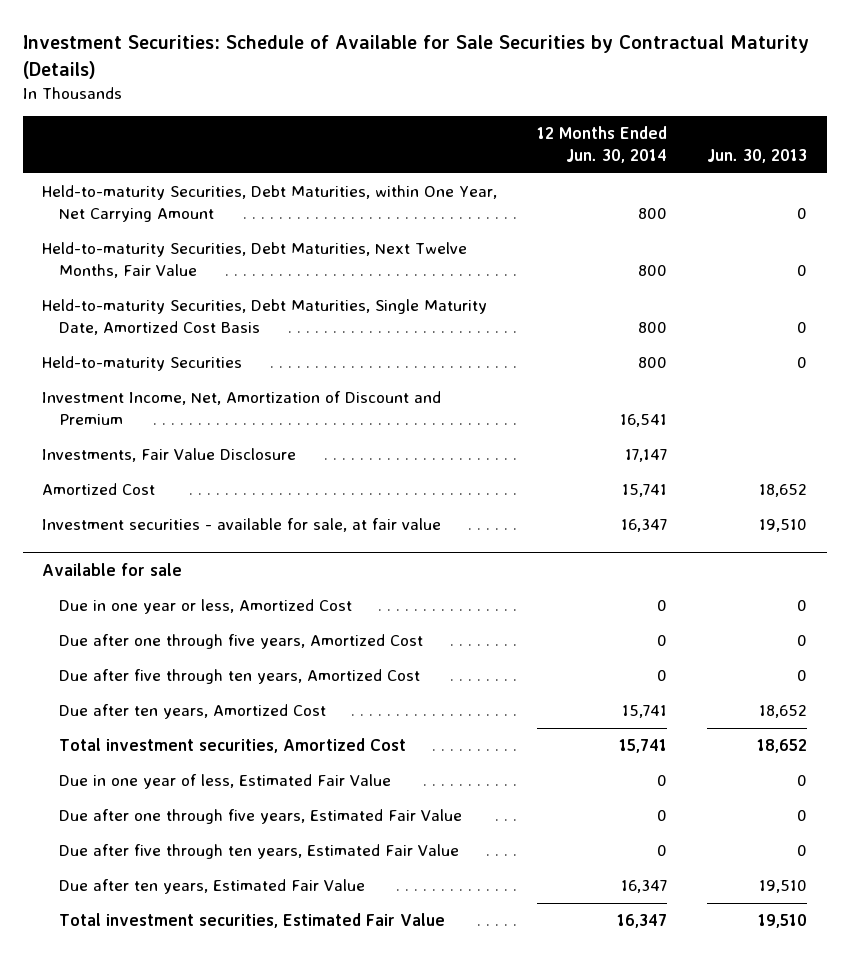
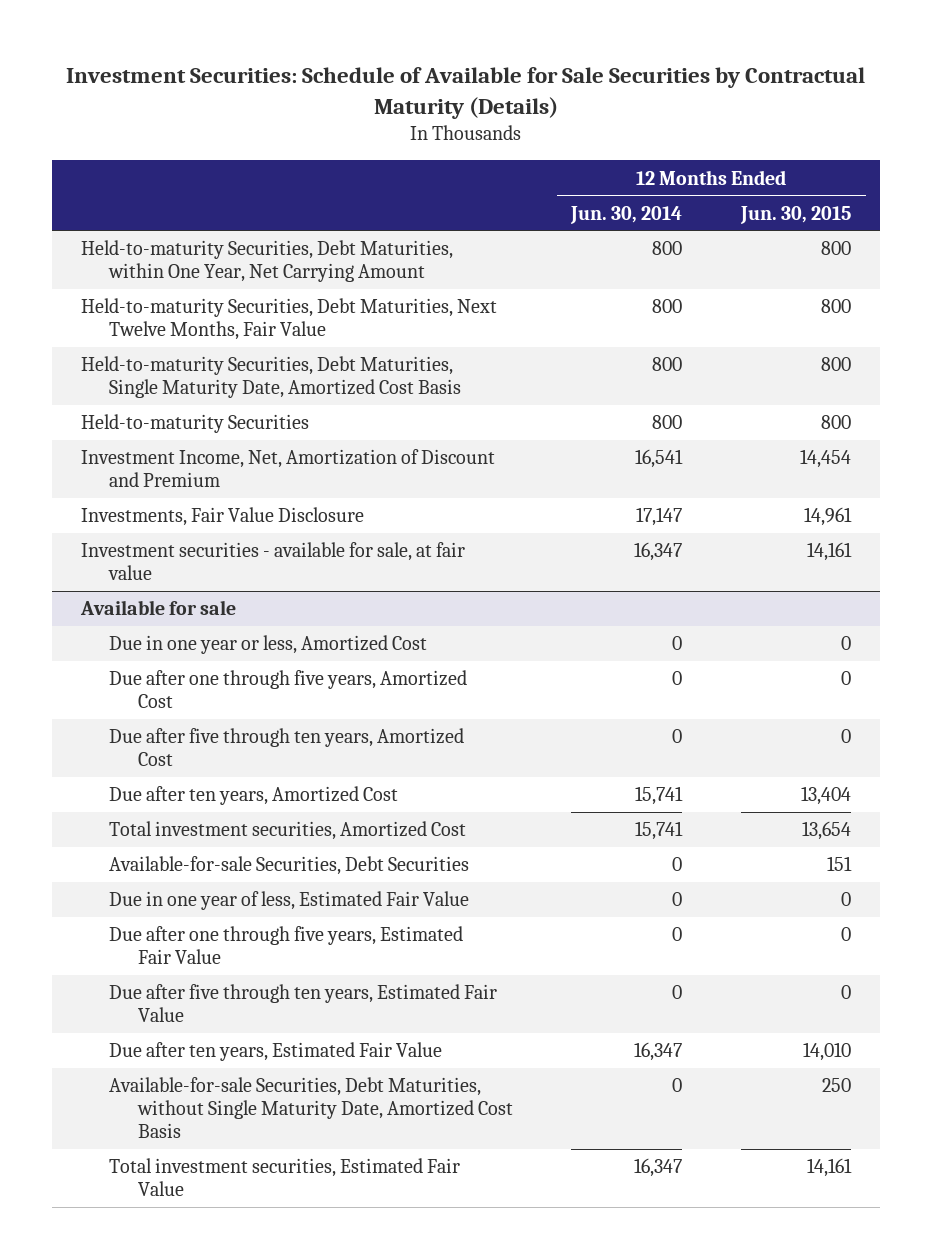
[707,148,808,163] Jun. 30, 2013 -> none
none -> [739,205,851,224] Jun. 30, 2015
[42,483,156,496] Amortized Cost -> none
none -> [109,856,470,876] Available-for-sale Securities, Debt Securities
none -> [109,1077,513,1139] Available-for-sale Securities, Debt Maturities, without Single Maturity Date, Amortized Cost Basis

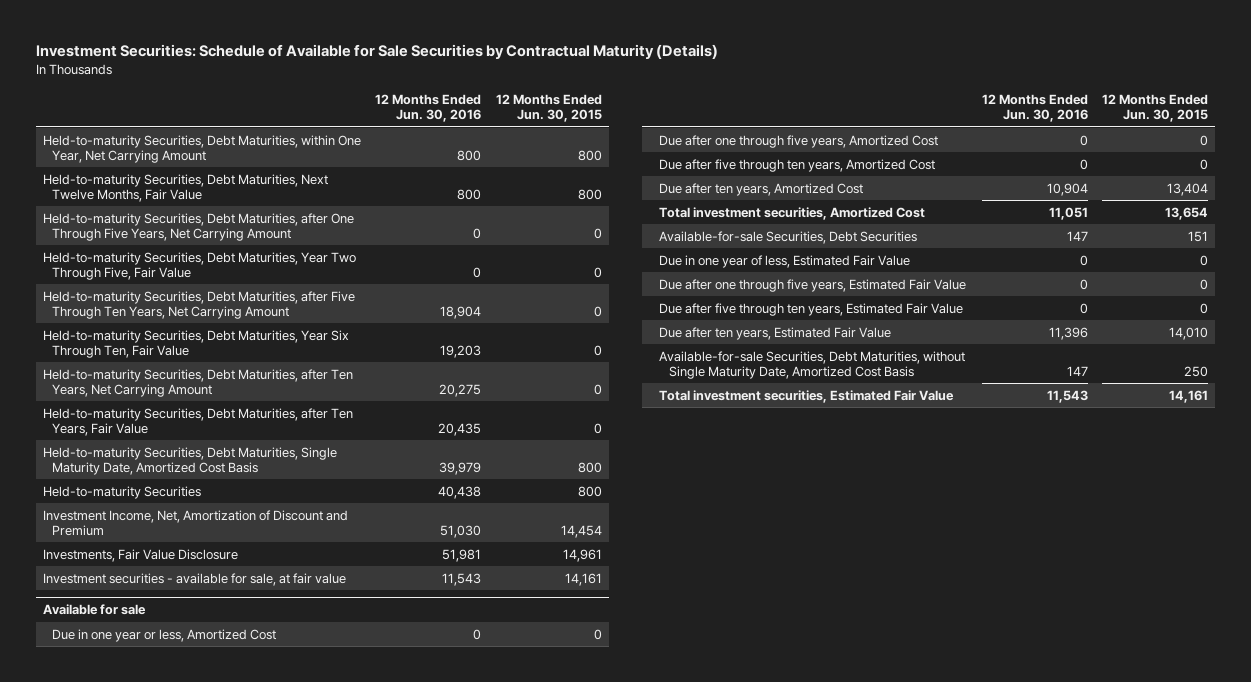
[570,205,683,224] Jun. 30, 2014 -> none
none -> [375,93,482,123] 12 Months Ended Jun. 30, 2016
none -> [42,212,354,242] Held-to-maturity Securities, Debt Maturities, after One Through Five Years, Net Carrying Amount
none -> [42,251,356,281] Held-to-maturity Securities, Debt Maturities, Year Two Through Five, Fair Value
none -> [42,290,355,320] Held-to-maturity Securities, Debt Maturities, after Five Through Ten Years, Net Carrying Amount
none -> [42,329,349,359] Held-to-maturity Securities, Debt Maturities, Year Six Through Ten, Fair Value
none -> [42,368,353,398] Held-to-maturity Securities, Debt Maturities, after Ten Years, Net Carrying Amount
none -> [42,407,353,437] Held-to-maturity Securities, Debt Maturities, after Ten Years, Fair Value

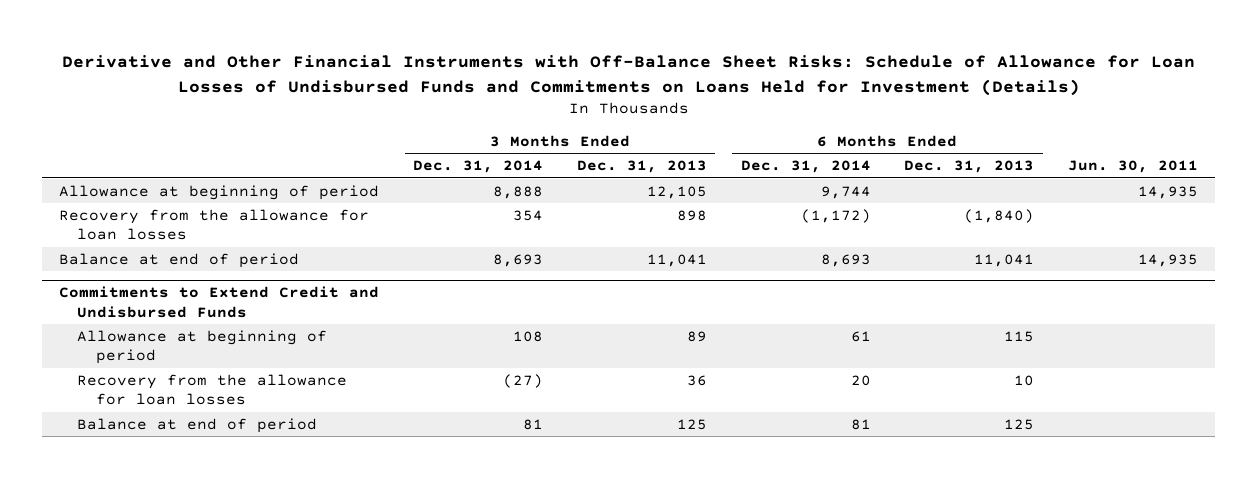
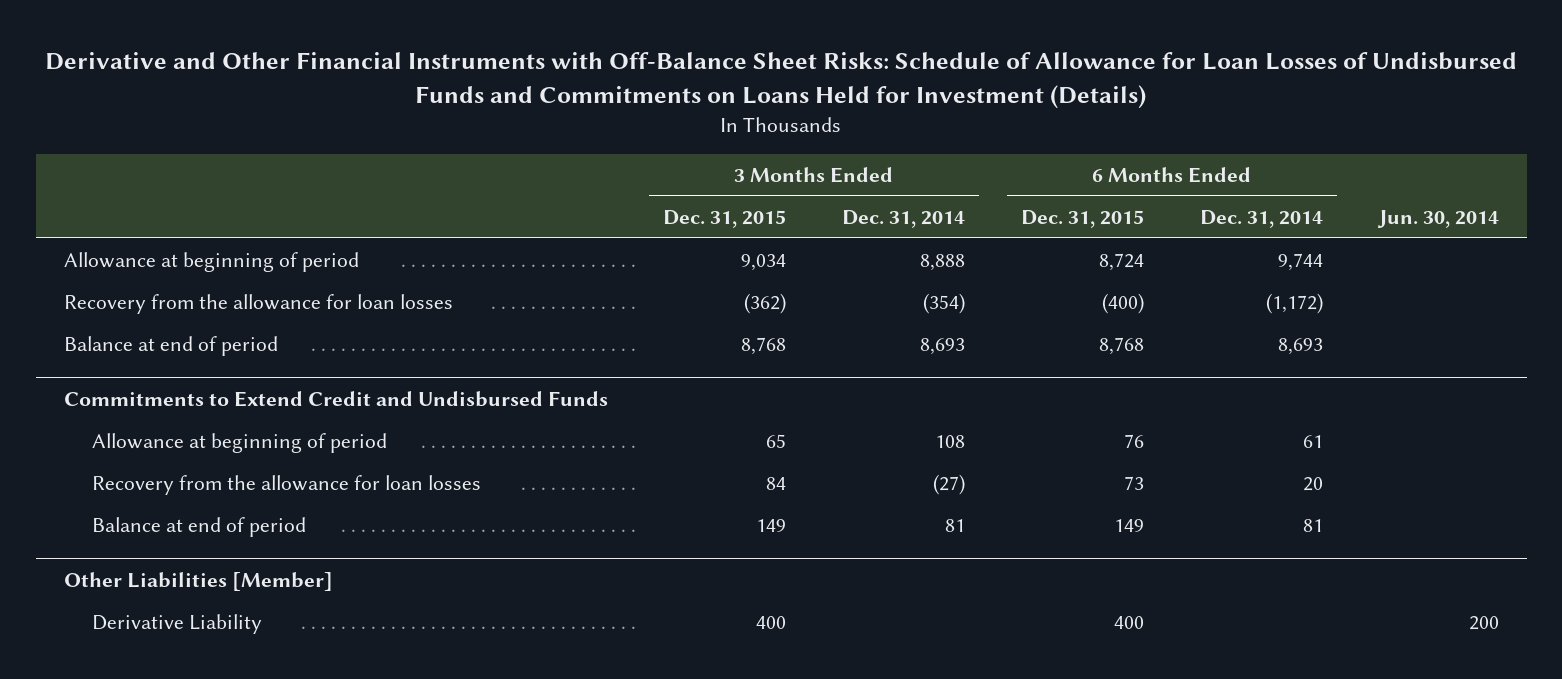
[576,160,707,174] Dec. 31, 2013 -> none
[904,160,1035,174] Dec. 31, 2013 -> none
[1068,160,1199,174] Jun. 30, 2011 -> none
none -> [663,209,787,228] Dec. 31, 2015
none -> [1021,209,1145,228] Dec. 31, 2015
none -> [1376,209,1499,228] Jun. 30, 2014
[513,209,544,221] 354 -> [923,293,966,315] (354)
none -> [63,571,333,591] Other Liabilities [Member]
none -> [92,614,263,635] Derivative Liability

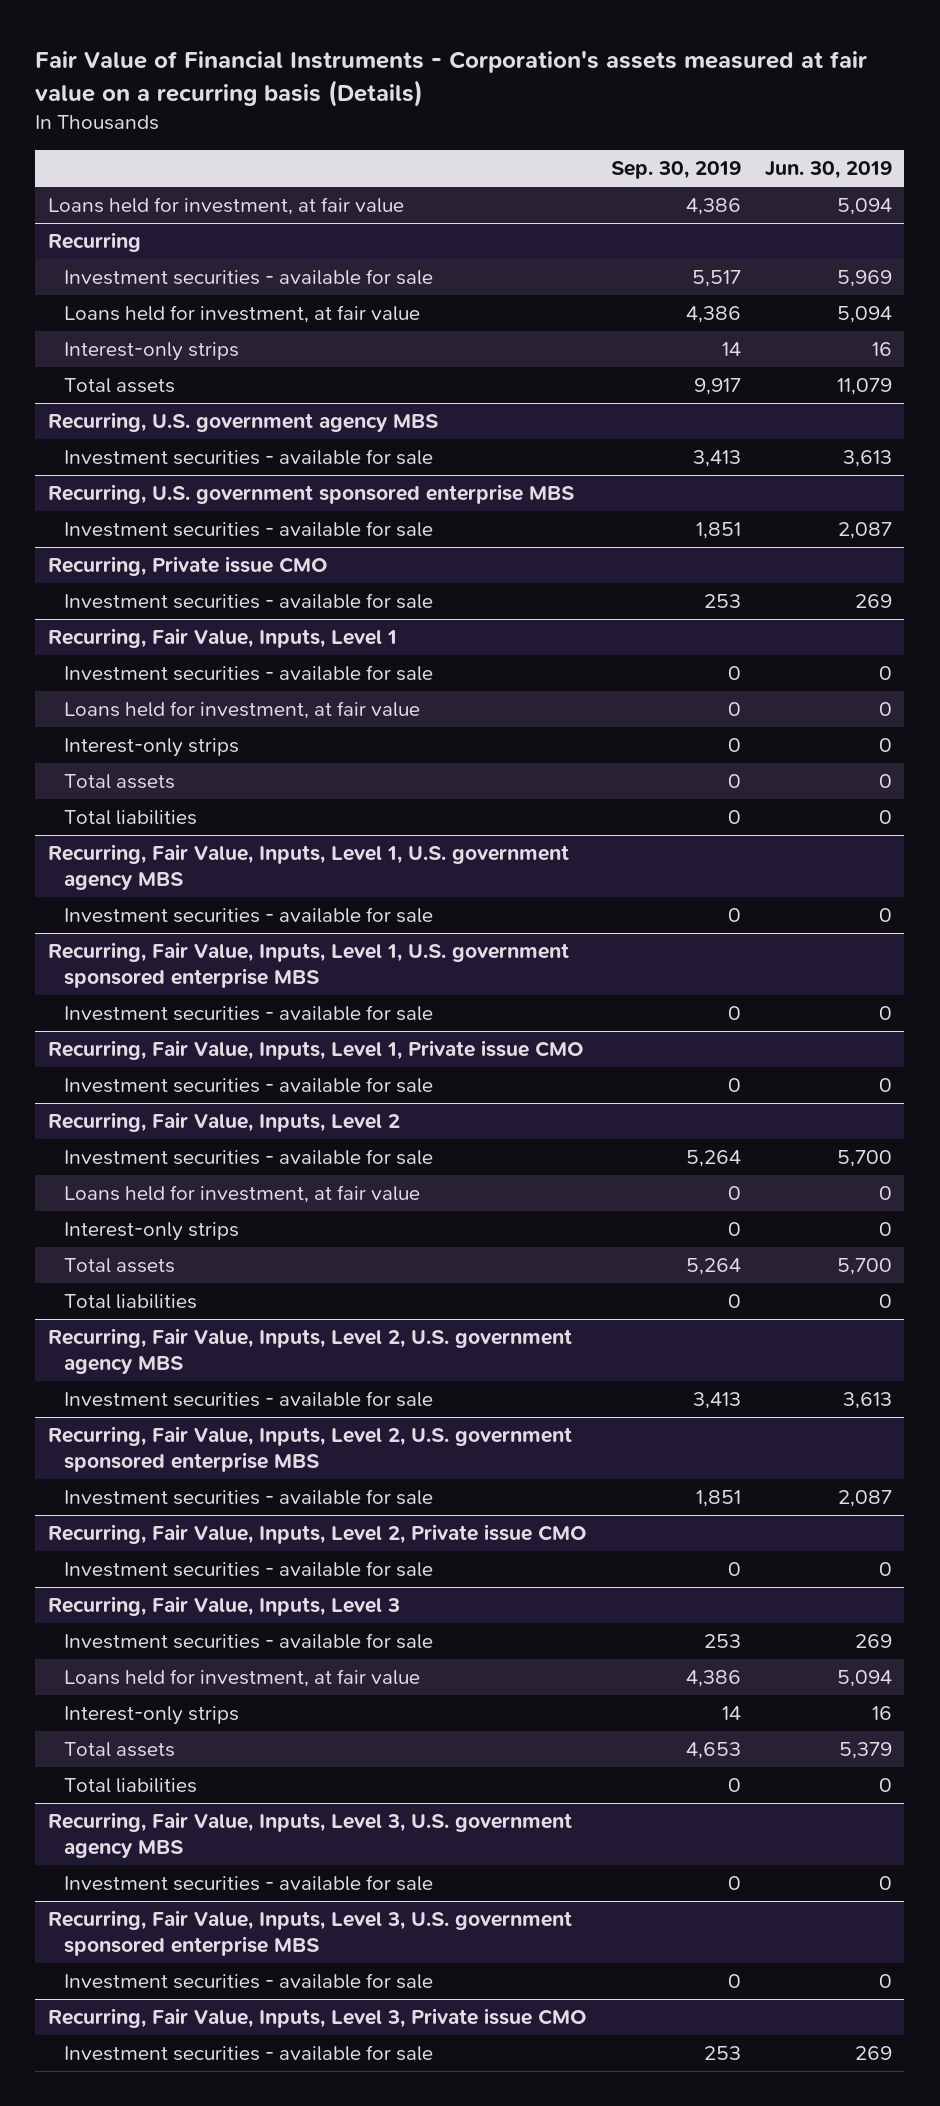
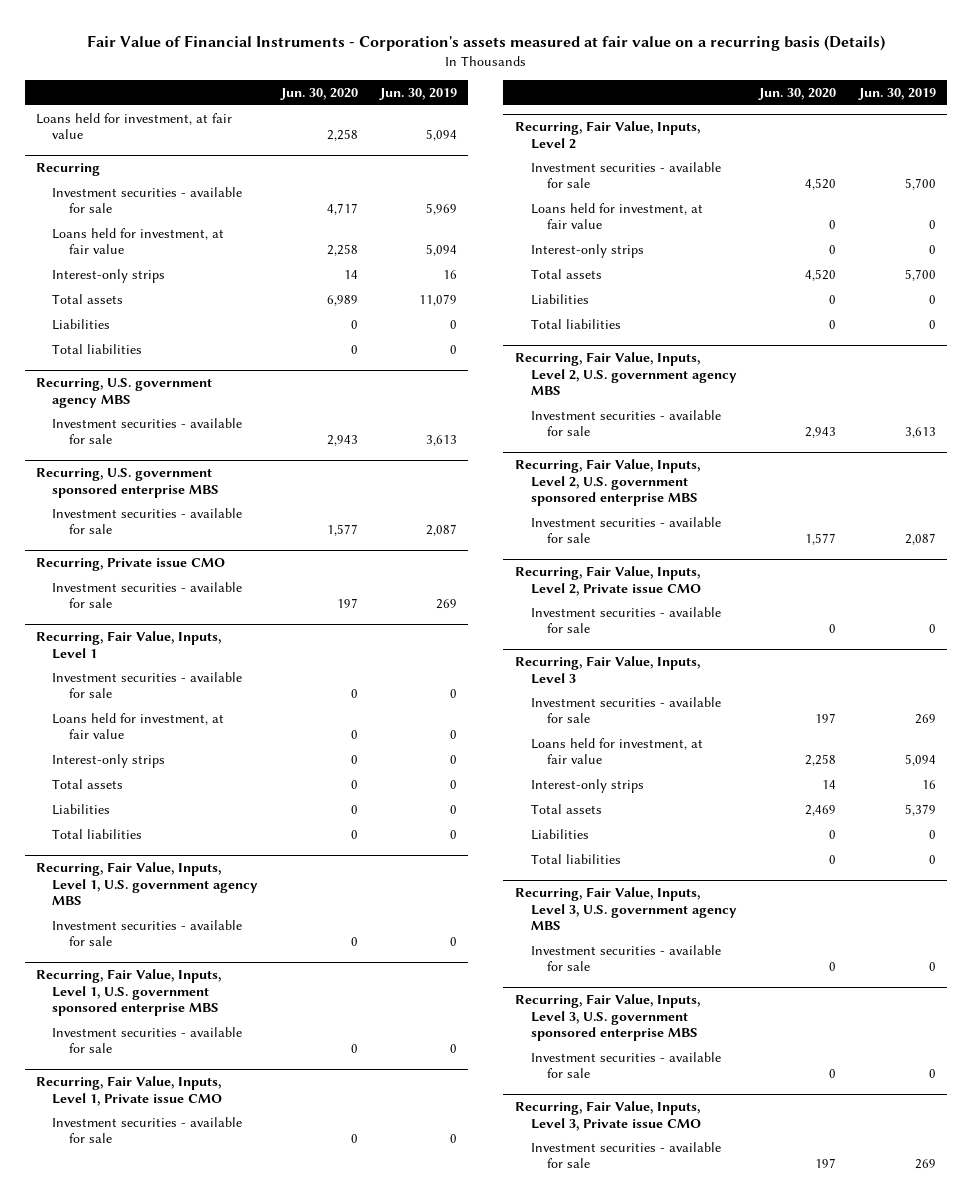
[610,161,741,180] Sep. 30, 2019 -> none
none -> [279,87,358,100] Jun. 30, 2020
none -> [52,318,111,330] Liabilities
none -> [52,343,143,354] Total liabilities
none -> [52,803,111,815] Liabilities
none -> [531,293,590,305] Liabilities
none -> [531,828,590,840] Liabilities

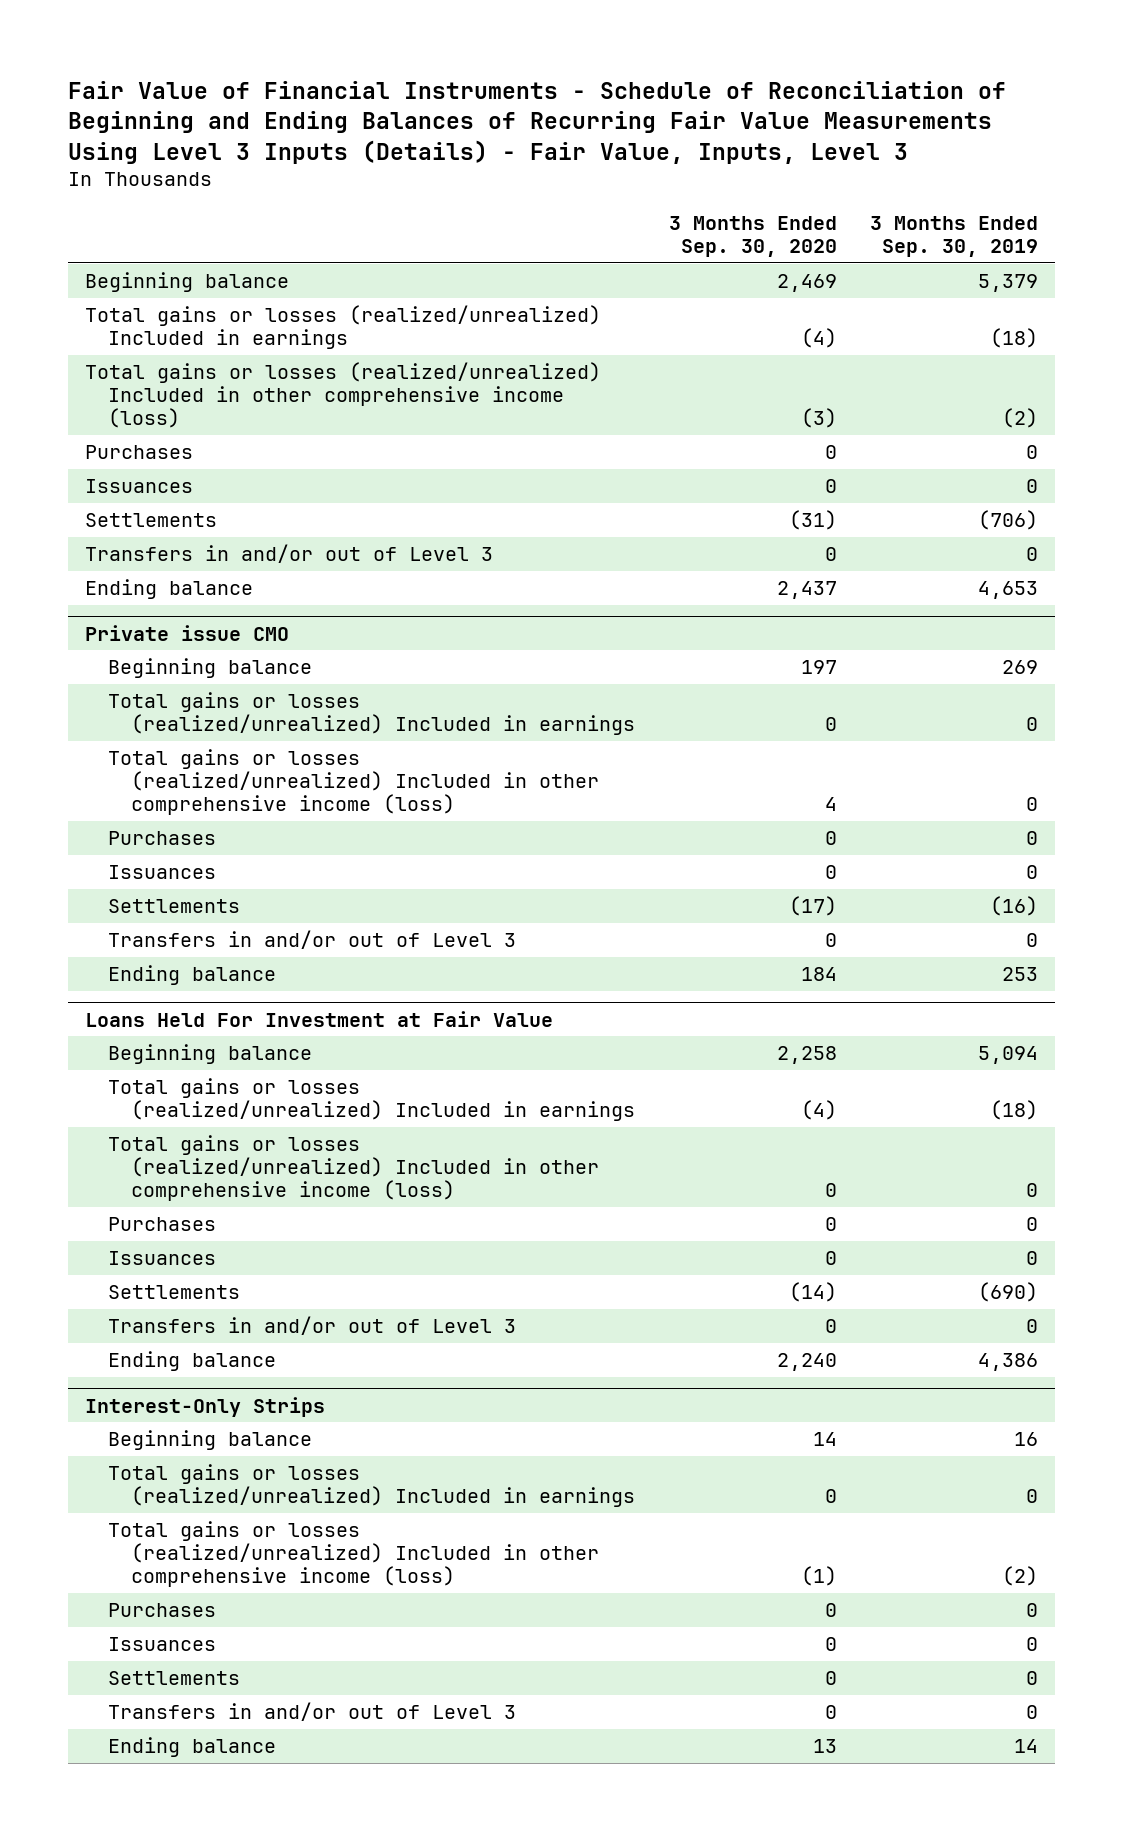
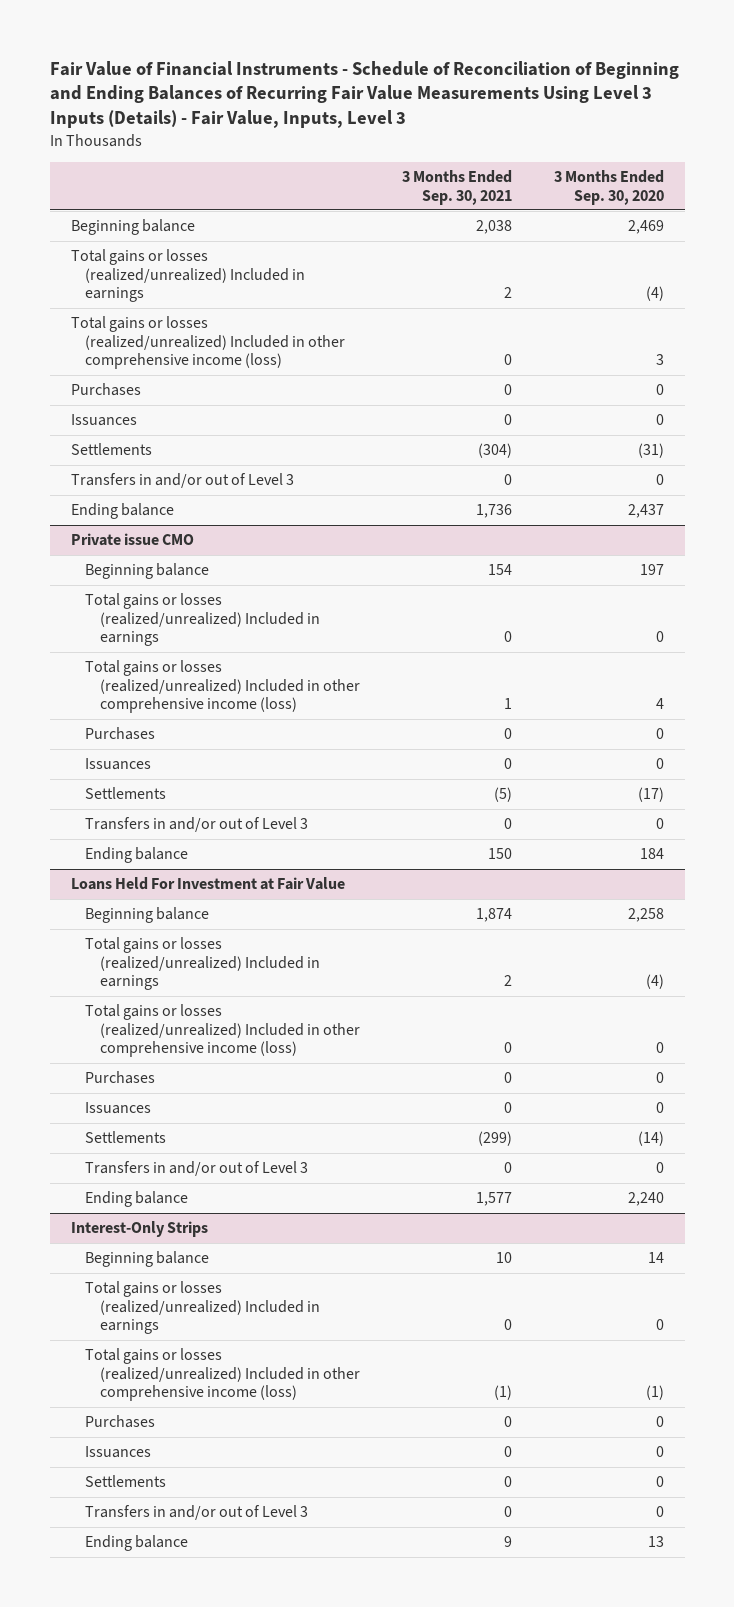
[870,215,1039,257] 3 Months Ended Sep. 30, 2019 -> none
none -> [401,169,512,205] 3 Months Ended Sep. 30, 2021
[800,408,837,429] (3) -> [655,354,664,366] 3

